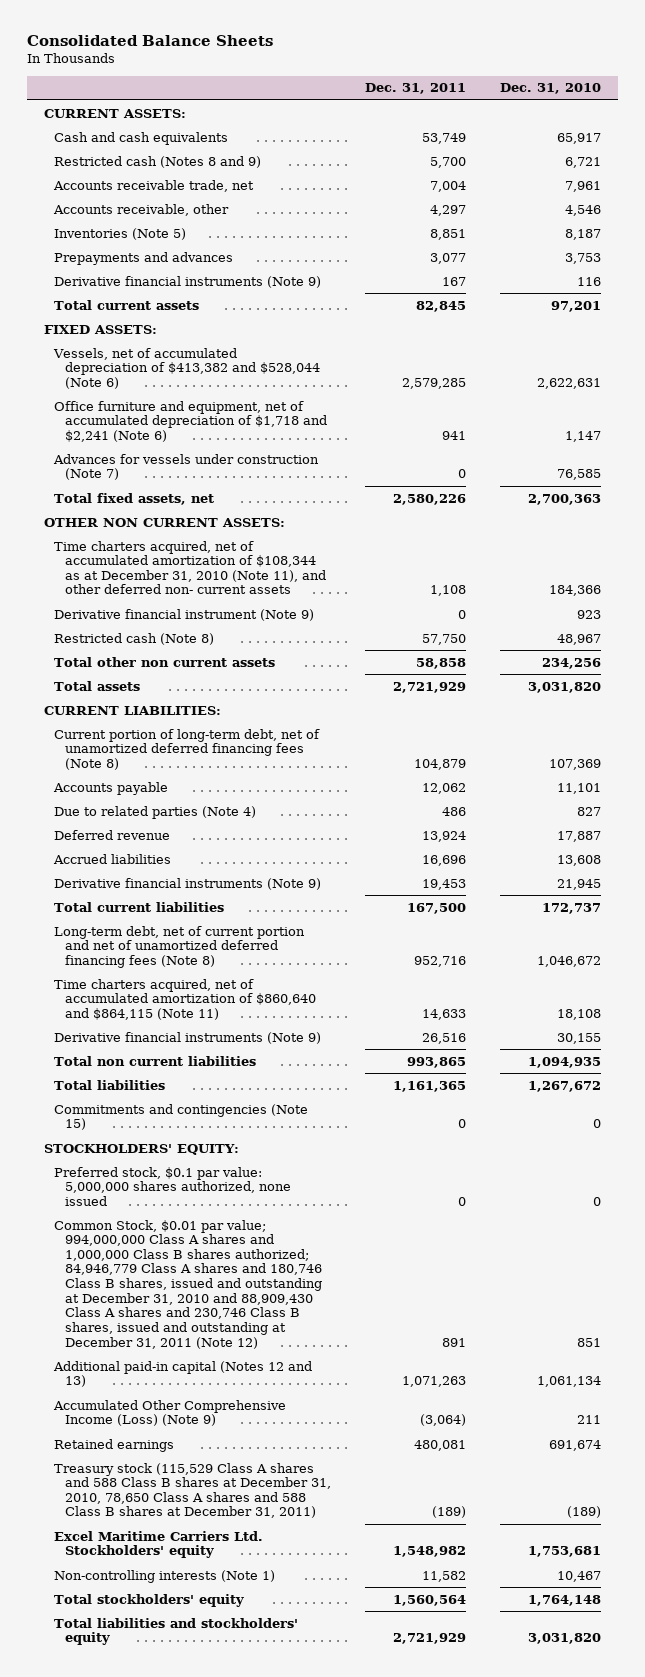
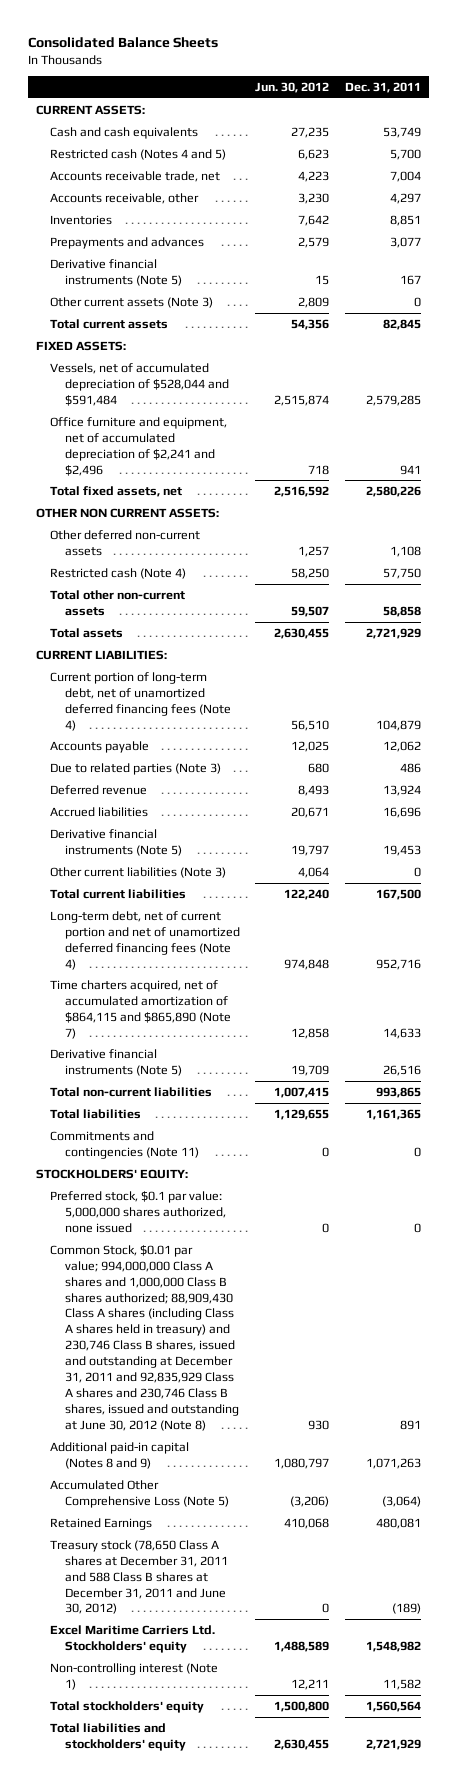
[500,83,602,95] Dec. 31, 2010 -> none
none -> [255,81,330,93] Jun. 30, 2012
[54,155,262,168] Restricted cash (Notes 8 and 9) -> [50,148,227,160] Restricted cash (Notes 4 and 5)
[54,227,187,240] Inventories (Note 5) -> [50,214,113,225] Inventories
[54,275,322,288] Derivative financial instruments (Note 9) -> [50,258,182,286] Derivative financial instruments (Note 5)
none -> [50,296,214,308] Other current assets (Note 3)
[53,453,320,481] Advances for vessels under construction (Note 7) -> none
[53,347,320,389] Vessels, net of accumulated depreciation of $413,382 and $528,044 (Note 6) -> [50,362,229,406] Vessels, net of accumulated depreciation of $528,044 and $591,484
[54,400,327,442] Office furniture and equipment, net of accumulated depreciation of $1,718 and $2,241 (Note 6) -> [50,416,228,476] Office furniture and equipment, net of accumulated depreciation of $2,241 and $2,496
[54,608,315,621] Derivative financial instrument (Note 9) -> none
[54,540,326,595] Time charters acquired, net of accumulated amortization of $108,344 as at December 31, 2010 (Note 11), and other deferred non- current assets -> [50,529,201,556] Other deferred non-current assets
[54,632,215,645] Restricted cash (Note 8) -> [50,567,187,579] Restricted cash (Note 4)
[54,656,276,667] Total other non current assets -> [50,589,186,616] Total other non-current assets
[54,728,321,770] Current portion of long-term debt, net of unamortized deferred financing fees (Note 8) -> [50,671,231,731] Current portion of long-term debt, net of unamortized deferred financing fees (Note 4)
[54,805,257,819] Due to related parties (Note 4) -> [50,762,222,775] Due to related parties (Note 3)
[54,877,322,890] Derivative financial instruments (Note 9) -> [50,828,182,856] Derivative financial instruments (Note 5)
none -> [50,866,227,878] Other current liabilities (Note 3)
[54,925,306,968] Long-term debt, net of current portion and net of unamortized deferred financing fees (Note 8) -> [50,910,240,970] Long-term debt, net of current portion and net of unamortized deferred financing fees (Note 4)
[54,978,316,1020] Time charters acquired, net of accumulated amortization of $860,640 and $864,115 (Note 11) -> [50,979,231,1039] Time charters acquired, net of accumulated amortization of $864,115 and $865,890 (Note 7)
[54,1031,322,1044] Derivative financial instruments (Note 9) -> [50,1048,182,1076] Derivative financial instruments (Note 5)
[54,1055,257,1066] Total non current liabilities -> [50,1086,213,1097] Total non-current liabilities
[54,1103,309,1131] Commitments and contingencies (Note 15) -> [50,1130,199,1159] Commitments and contingencies (Note 11)
[54,1219,322,1349] Common Stock, $0.01 par value; 994,000,000 Class A shares and 1,000,000 Class B shares authorized; 84,946,779 Class A shares and 180,746 Class B shares, issued and outstanding at December 31, 2010 and 88,909,430 Class A shares and 230,746 Class B shares, issued and outstanding at December 31, 2011 (Note 12) -> [50,1244,239,1431] Common Stock, $0.01 par value; 994,000,000 Class A shares and 1,000,000 Class B shares authorized; 88,909,430 Class A shares (including Class A shares held in treasury) and 230,746 Class B shares, issued and outstanding at December 31, 2011 and 92,835,929 Class A shares and 230,746 Class B shares, issued and outstanding at June 30, 2012 (Note 8)
[53,1360,313,1388] Additional paid-in capital (Notes 12 and 13) -> [50,1441,190,1469] Additional paid-in capital (Notes 8 and 9)
[53,1399,287,1427] Accumulated Other Comprehensive Income (Loss) (Note 9) -> [50,1479,229,1508] Accumulated Other Comprehensive Loss (Note 5)
[54,1438,175,1452] Retained earnings -> [50,1517,153,1530] Retained Earnings
[54,1462,331,1519] Treasury stock (115,529 Class A shares and 588 Class B shares at December 31, 2010, 78,650 Class A shares and 588 Class B shares at December 31, 2011) -> [50,1539,228,1615] Treasury stock (78,650 Class A shares at December 31, 2011 and 588 Class B shares at December 31, 2011 and June 30, 2012)
[54,1569,276,1583] Non-controlling interests (Note 1) -> [50,1662,219,1690] Non-controlling interest (Note 1)

